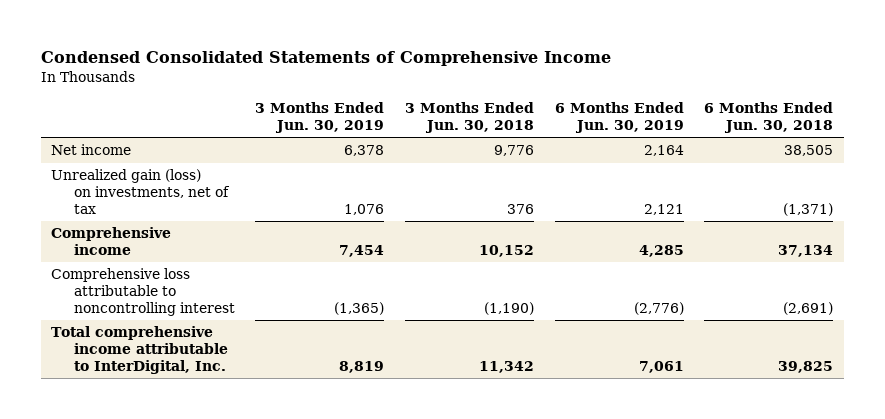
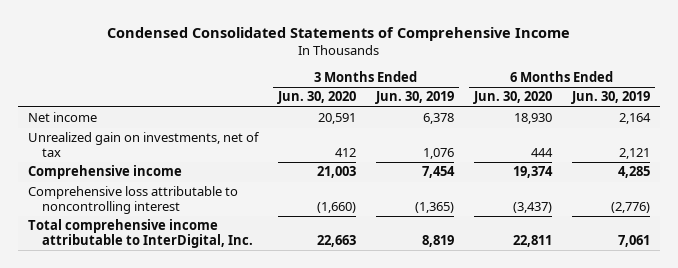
[405,102,535,134] 3 Months Ended Jun. 30, 2018 -> none
[704,102,834,134] 6 Months Ended Jun. 30, 2018 -> none
none -> [276,91,356,105] Jun. 30, 2020
none -> [473,91,553,105] Jun. 30, 2020
[51,169,230,215] Unrealized gain (loss) on investments, net of tax -> [27,132,260,158] Unrealized gain on investments, net of tax

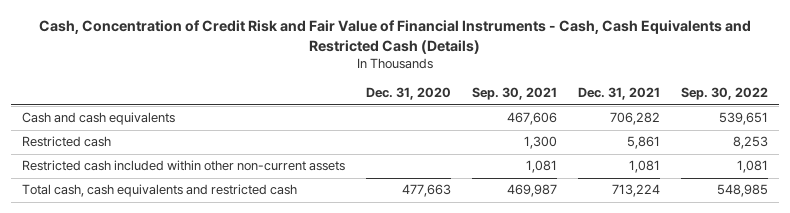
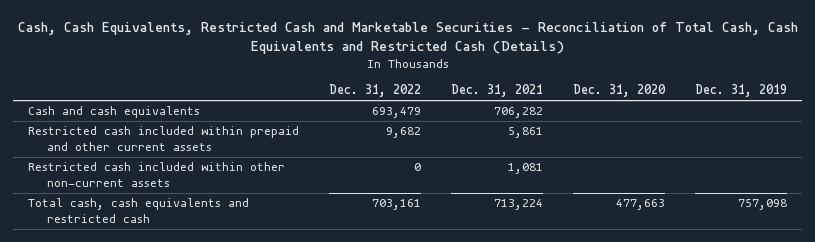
[39,20,752,54] Cash, Concentration of Credit Risk and Fair Value of Financial Instruments - Cash, Cash Equivalents and Restricted Cash (Details) -> [17,22,798,55] Cash, Cash Equivalents, Restricted Cash and Marketable Securities - Reconciliation of Total Cash, Cash Equivalents and Restricted Cash (Details)
[472,87,558,101] Sep. 30, 2021 -> none
[681,87,769,101] Sep. 30, 2022 -> none
none -> [329,84,422,98] Dec. 31, 2022
none -> [695,84,788,98] Dec. 31, 2019
[21,136,111,148] Restricted cash -> [27,126,299,152] Restricted cash included within prepaid and other current assets

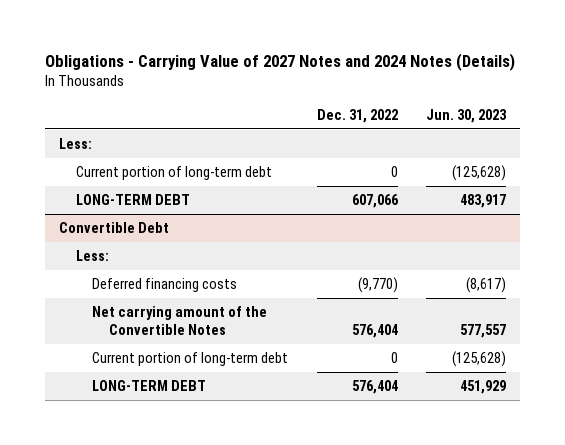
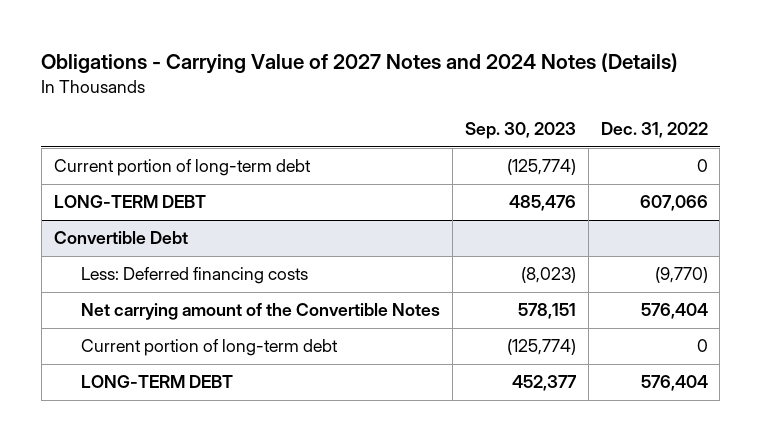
[425,108,507,123] Jun. 30, 2023 -> none
none -> [464,122,576,140] Sep. 30, 2023
[59,138,93,150] Less: -> none
[75,250,109,262] Less: -> none
[92,278,238,293] Deferred financing costs -> [81,267,309,285] Less: Deferred financing costs

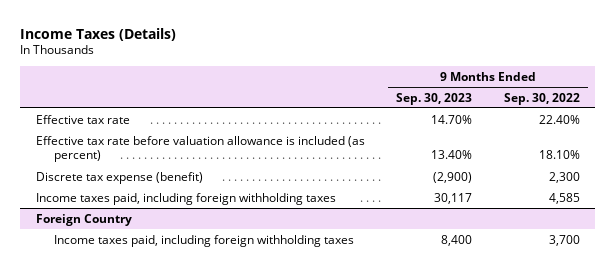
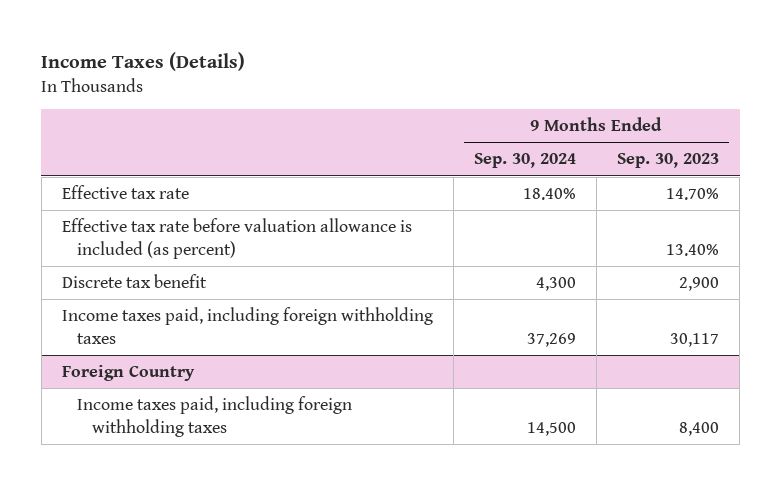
[503,92,580,105] Sep. 30, 2022 -> none
none -> [473,153,576,169] Sep. 30, 2024
[35,171,203,184] Discrete tax expense (benefit) -> [61,273,207,288] Discrete tax benefit
[433,171,473,183] (2,900) -> [679,276,720,291] 2,900

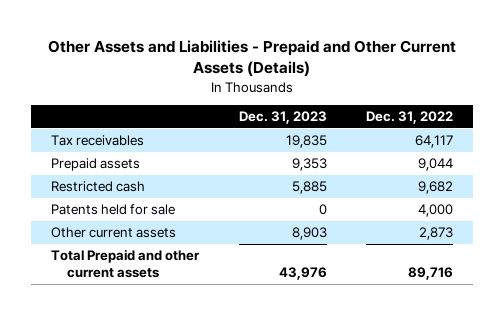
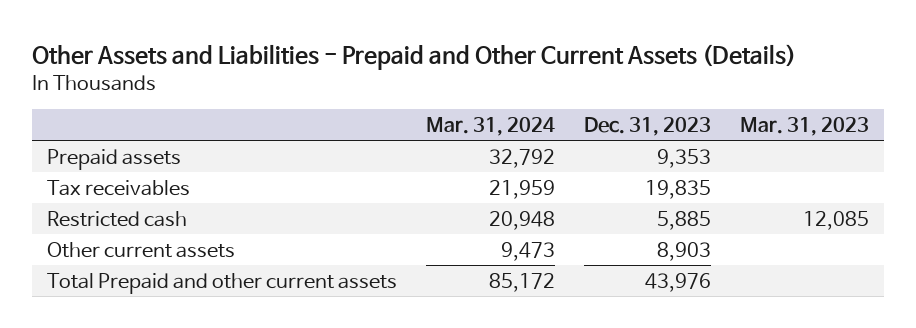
[366,111,454,125] Dec. 31, 2022 -> none
none -> [426,117,556,137] Mar. 31, 2024
none -> [740,117,870,137] Mar. 31, 2023
[51,135,145,147] Tax receivables -> [46,179,190,196] Tax receivables
[51,204,176,216] Patents held for sale -> none

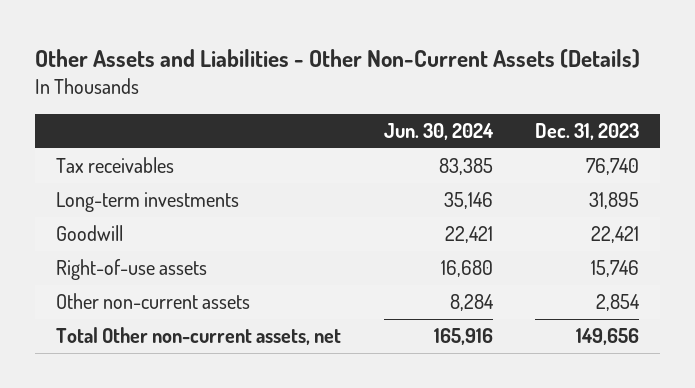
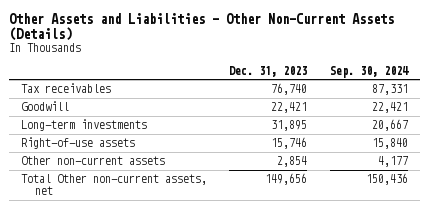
[383,122,494,140] Jun. 30, 2024 -> none
none -> [330,65,410,78] Sep. 30, 2024
[56,192,240,213] Long-term investments -> [20,119,147,132] Long-term investments

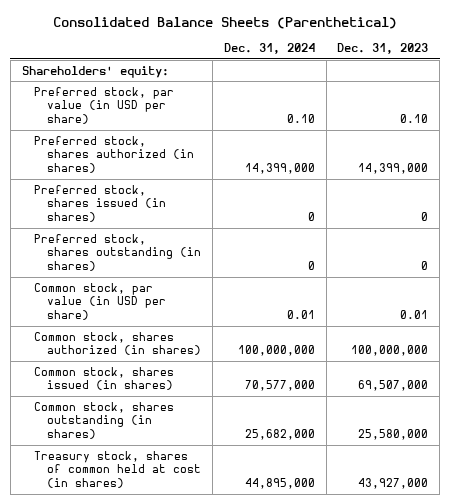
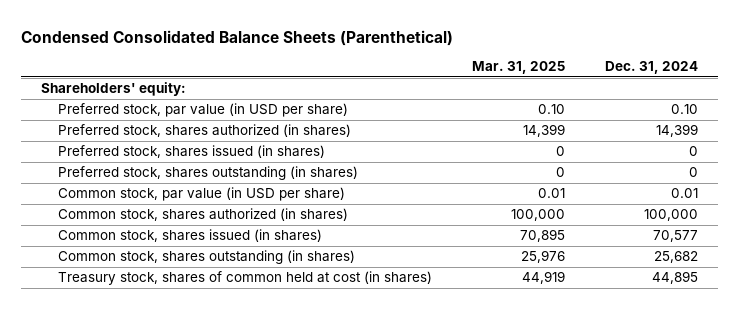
[52,16,397,29] Consolidated Balance Sheets (Parenthetical) -> [21,29,454,46] Condensed Consolidated Balance Sheets (Parenthetical)
[337,43,429,55] Dec. 31, 2023 -> none
none -> [472,61,566,75] Mar. 31, 2025
[244,163,315,175] 14,399,000 -> [656,124,699,138] 14,399
[237,345,315,357] 100,000,000 -> [644,209,699,222] 100,000
[244,380,315,392] 70,577,000 -> [653,230,699,243] 70,577
[244,429,315,441] 25,682,000 -> [654,251,699,264] 25,682
[244,478,315,490] 44,895,000 -> [652,271,699,285] 44,895

